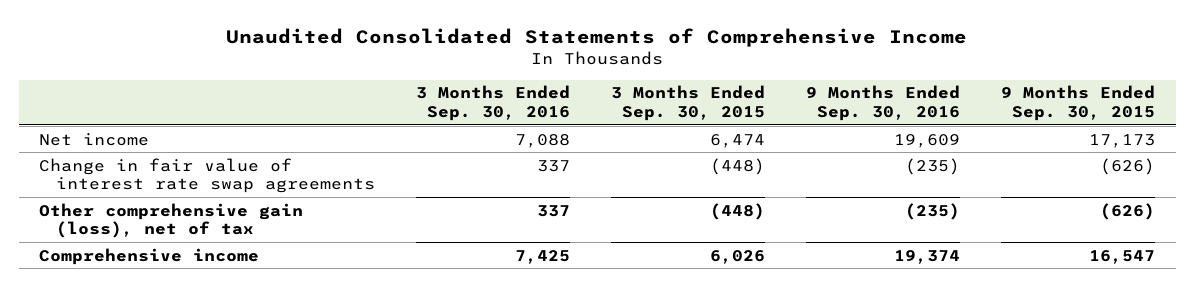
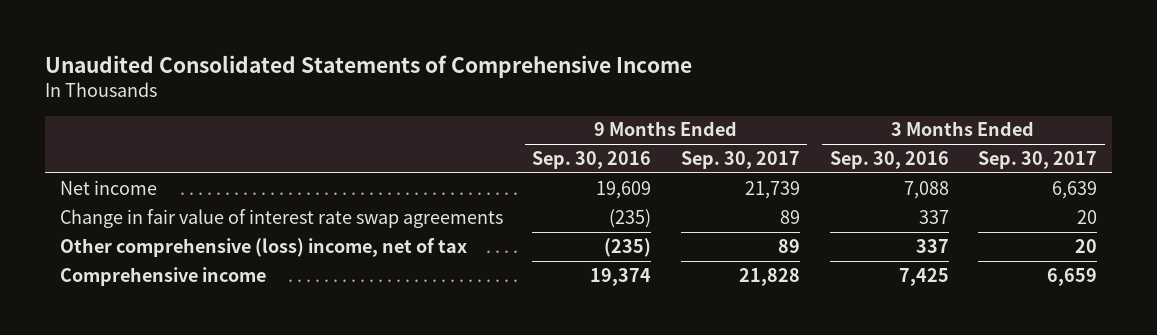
[611,85,766,122] 3 Months Ended Sep. 30, 2015 -> none
[1001,85,1156,122] 9 Months Ended Sep. 30, 2015 -> none
none -> [680,151,800,170] Sep. 30, 2017
none -> [978,151,1098,170] Sep. 30, 2017
[39,202,304,239] Other comprehensive gain (loss), net of tax -> [59,237,467,257] Other comprehensive (loss) income, net of tax

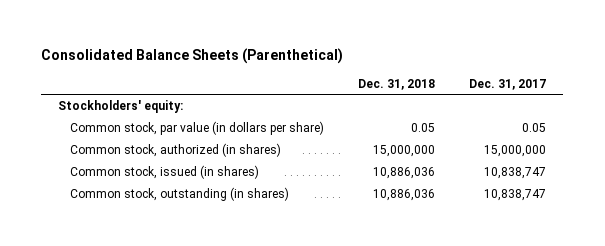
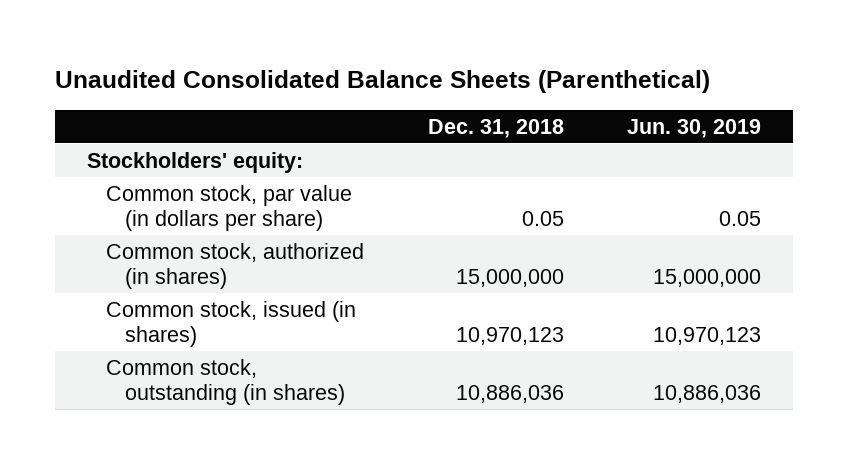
[41,48,344,65] Consolidated Balance Sheets (Parenthetical) -> [54,70,710,94] Unaudited Consolidated Balance Sheets (Parenthetical)
[469,78,547,90] Dec. 31, 2017 -> none
none -> [627,118,762,138] Jun. 30, 2019
[373,167,436,180] 10,886,036 -> [455,326,564,345] 10,970,123

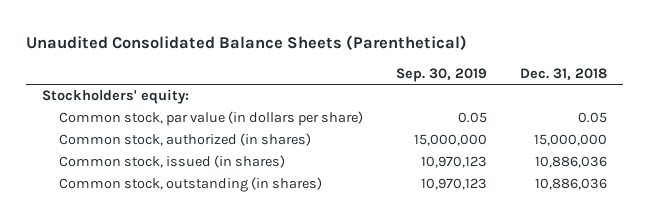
[627,118,762,138] Jun. 30, 2019 -> none
none -> [395,68,487,83] Sep. 30, 2019
[455,326,564,345] 10,970,123 -> [534,156,607,169] 10,886,036

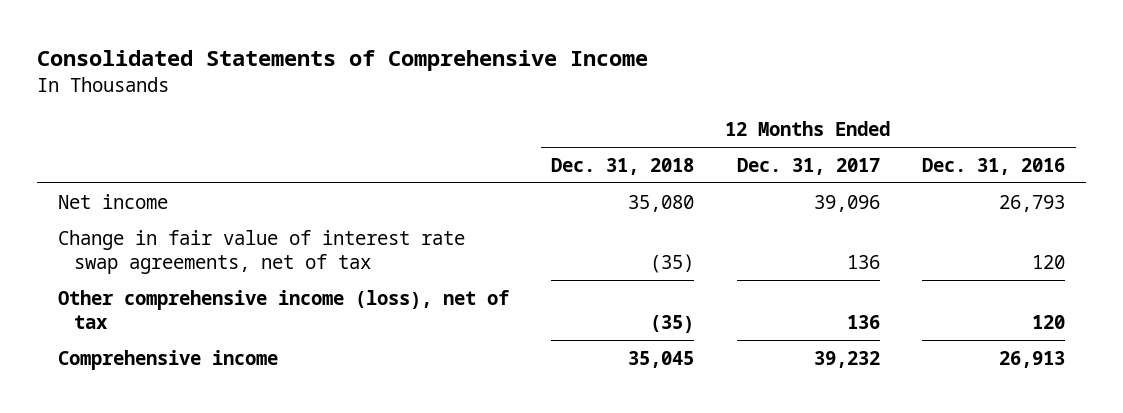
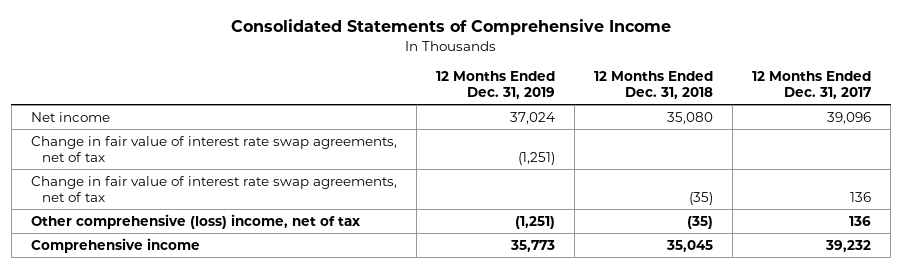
[922,157,1066,175] Dec. 31, 2016 -> none
none -> [435,71,555,100] 12 Months Ended Dec. 31, 2019
none -> [30,135,397,162] Change in fair value of interest rate swap agreements, net of tax
[57,289,510,329] Other comprehensive income (loss), net of tax -> [30,213,360,229] Other comprehensive (loss) income, net of tax

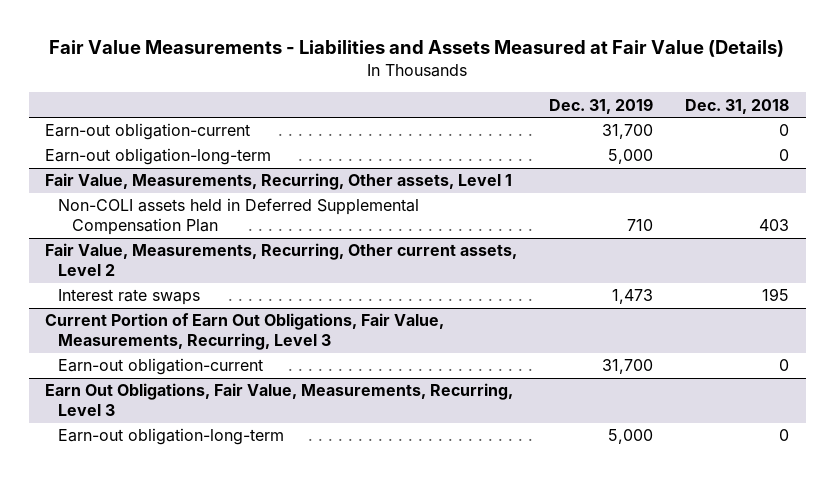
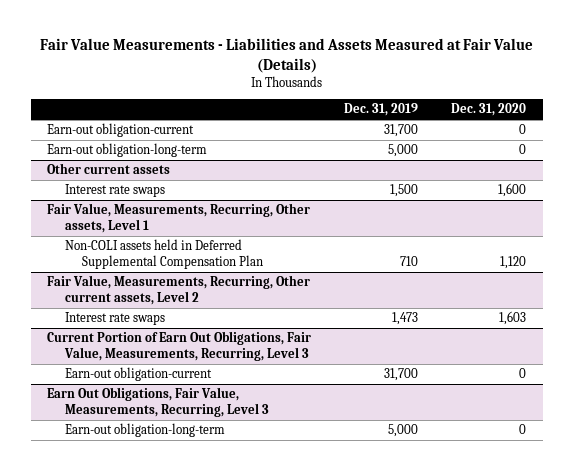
[685,98,790,114] Dec. 31, 2018 -> none
none -> [451,103,527,117] Dec. 31, 2020
none -> [47,163,171,175] Other current assets
none -> [64,184,165,198] Interest rate swaps

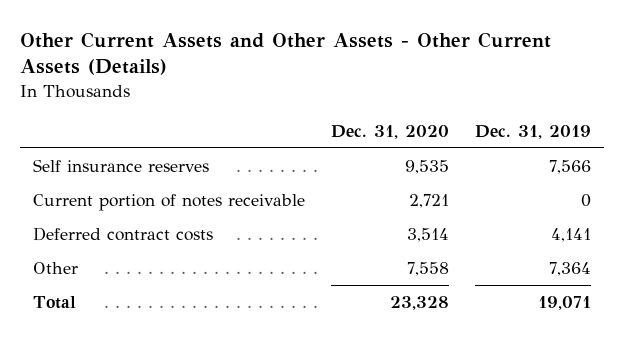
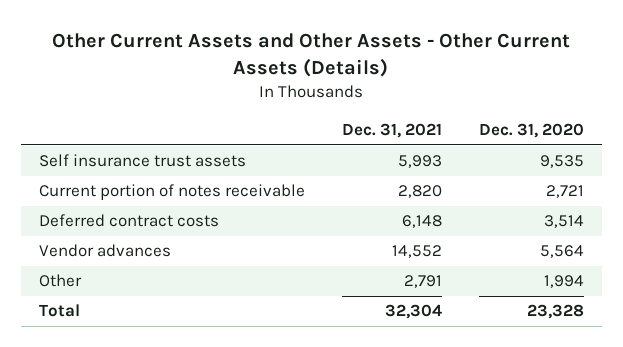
[474,125,591,140] Dec. 31, 2019 -> none
none -> [341,122,442,138] Dec. 31, 2021
[32,158,209,172] Self insurance reserves -> [39,154,247,168] Self insurance trust assets
none -> [39,244,172,258] Vendor advances
[406,261,449,276] 7,558 -> [543,275,584,289] 1,994

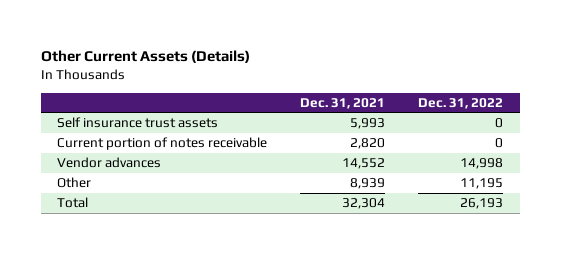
[52,33,571,78] Other Current Assets and Other Assets - Other Current Assets (Details) -> [40,50,250,64] Other Current Assets (Details)
[478,122,584,138] Dec. 31, 2020 -> none
none -> [418,97,504,109] Dec. 31, 2022
[39,214,220,228] Deferred contract costs -> none
[403,275,442,289] 2,791 -> [350,178,386,190] 8,939

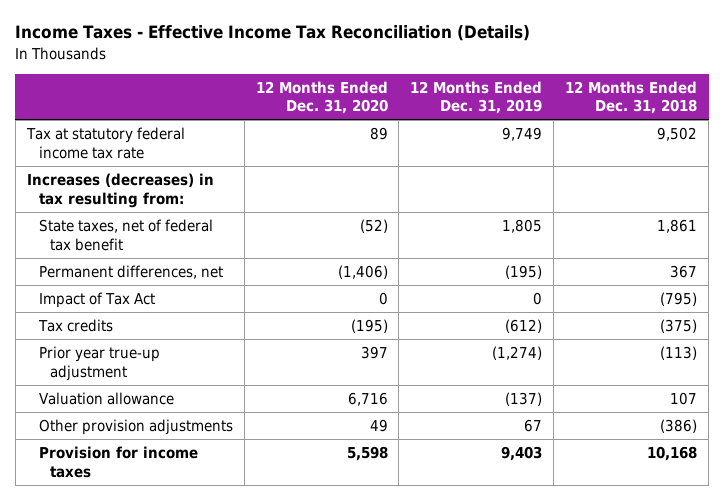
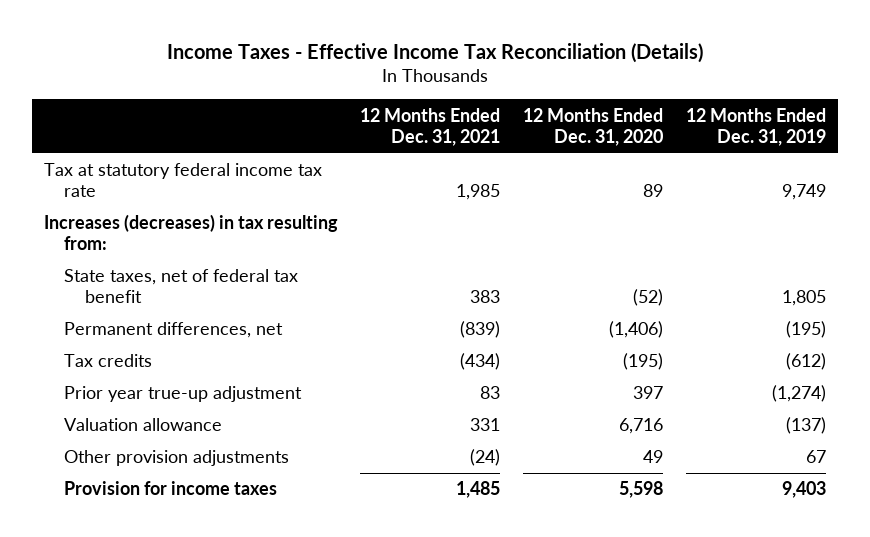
[565,80,698,115] 12 Months Ended Dec. 31, 2018 -> none
none -> [360,107,501,146] 12 Months Ended Dec. 31, 2021
[38,292,155,309] Impact of Tax Act -> none

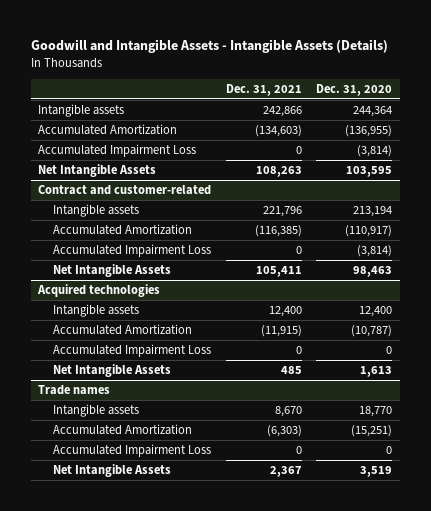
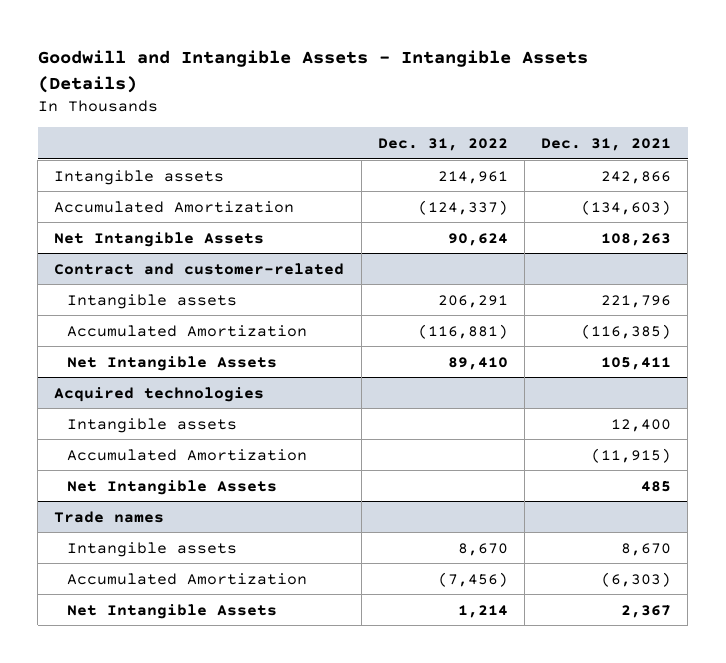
[316,83,393,96] Dec. 31, 2020 -> none
none -> [377,137,508,151] Dec. 31, 2022
[38,143,197,157] Accumulated Impairment Loss -> none
[53,243,212,257] Accumulated Impairment Loss -> none
[53,343,212,357] Accumulated Impairment Loss -> none
[53,443,212,457] Accumulated Impairment Loss -> none

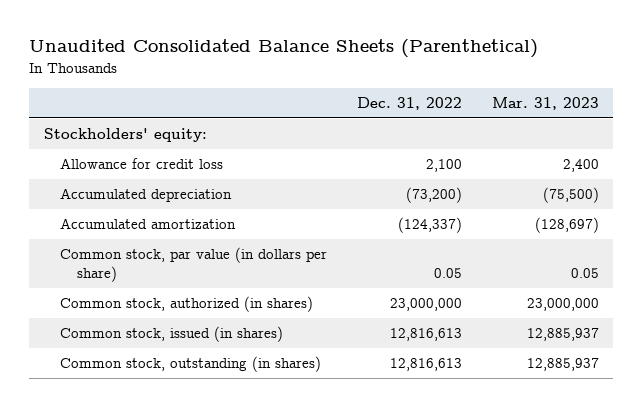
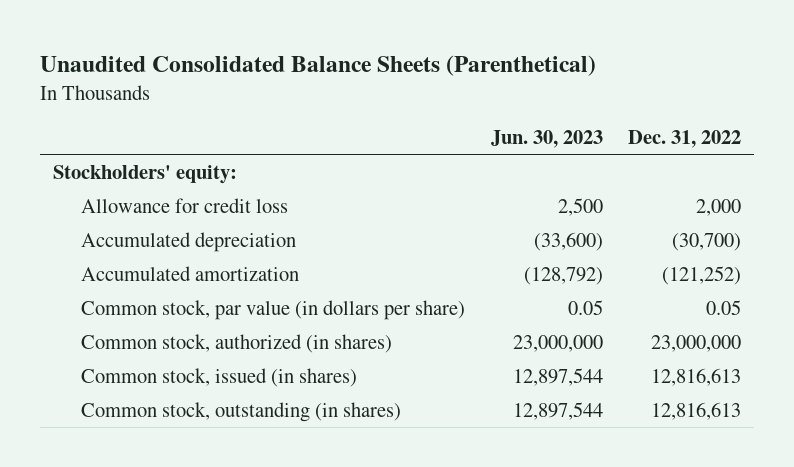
[491,96,599,110] Mar. 31, 2023 -> none
none -> [490,130,603,149] Jun. 30, 2023
[425,159,462,173] 2,100 -> [696,198,742,216] 2,000
[405,187,462,204] (73,200) -> [672,232,742,251] (30,700)
[397,217,462,234] (124,337) -> [662,265,742,285] (121,252)

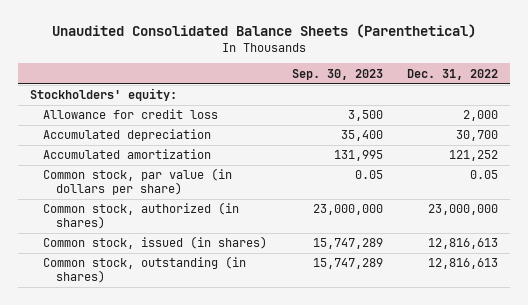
[490,130,603,149] Jun. 30, 2023 -> none
none -> [291,68,383,80] Sep. 30, 2023
[672,232,742,251] (30,700) -> [455,130,498,142] 30,700
[662,265,742,285] (121,252) -> [448,150,498,162] 121,252

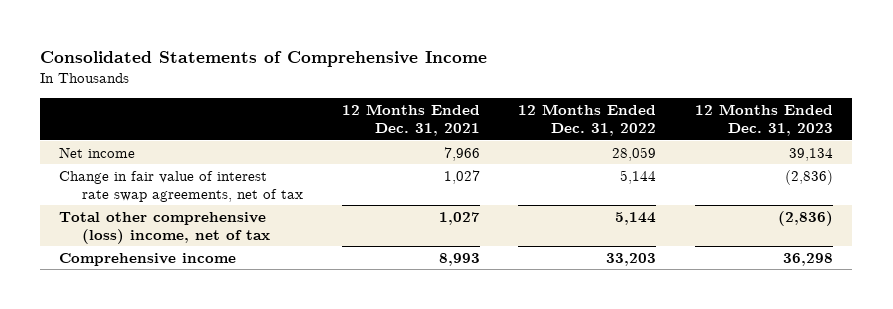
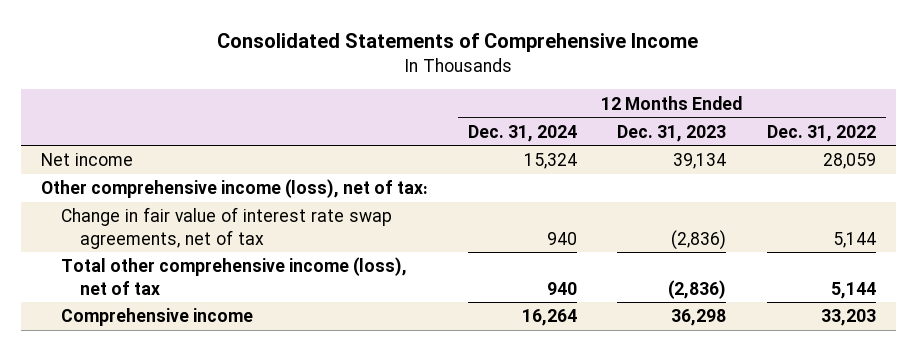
[341,104,480,137] 12 Months Ended Dec. 31, 2021 -> none
none -> [468,124,578,142] Dec. 31, 2024
none -> [40,179,428,199] Other comprehensive income (loss), net of tax:
[59,211,271,244] Total other comprehensive (loss) income, net of tax -> [60,257,407,295] Total other comprehensive income (loss), net of tax

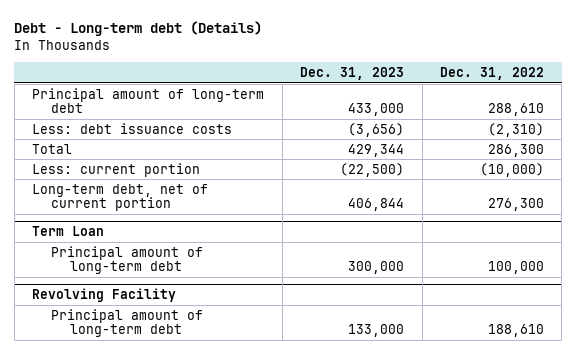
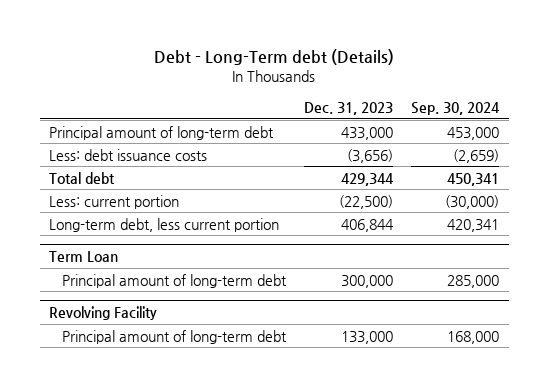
[14,21,263,37] Debt - Long-term debt (Details) -> [154,49,395,66] Debt - Long-Term debt (Details)
[440,66,545,80] Dec. 31, 2022 -> none
none -> [411,102,501,116] Sep. 30, 2024
[32,143,73,154] Total -> [49,171,116,184] Total debt
[32,183,209,212] Long-term debt, net of current portion -> [49,217,280,232] Long-term debt, less current portion

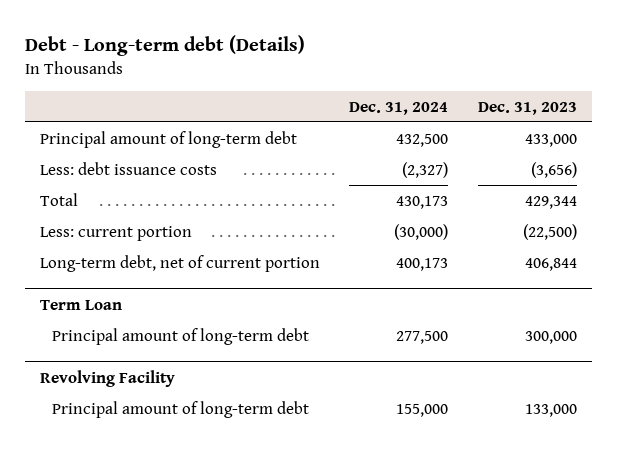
[154,49,395,66] Debt - Long-Term debt (Details) -> [24,35,305,57] Debt - Long-term debt (Details)
[411,102,501,116] Sep. 30, 2024 -> none
none -> [349,101,449,115] Dec. 31, 2024
[49,171,116,184] Total debt -> [39,192,78,206] Total
[49,217,280,232] Long-term debt, less current portion -> [39,254,320,272] Long-term debt, net of current portion

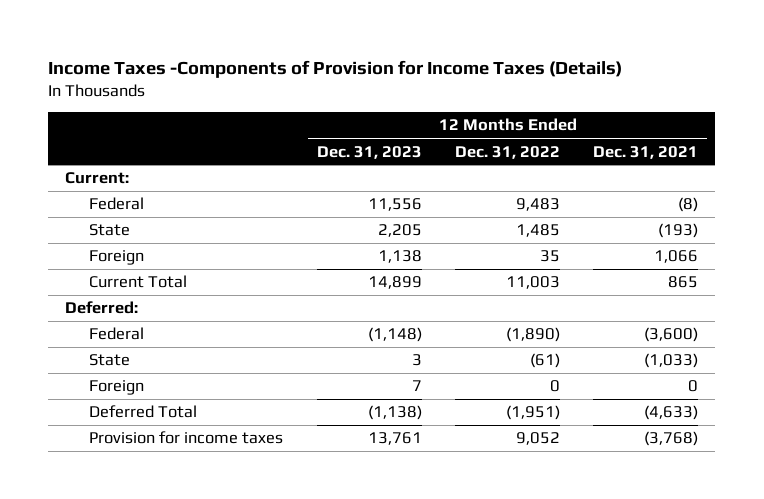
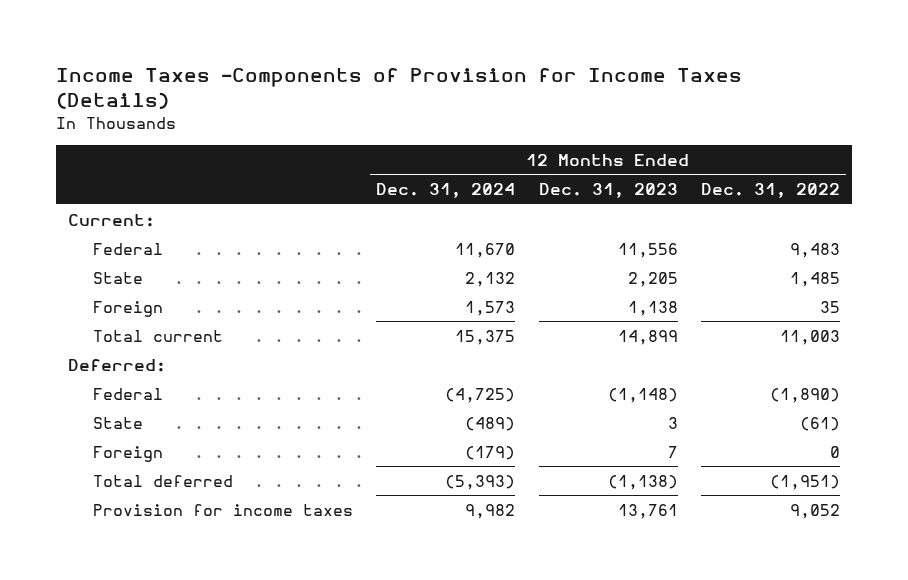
[593,145,699,159] Dec. 31, 2021 -> none
none -> [376,183,516,199] Dec. 31, 2024
[89,275,188,289] Current Total -> [92,329,223,342] Total current
[89,405,198,419] Deferred Total -> [92,474,233,487] Total deferred

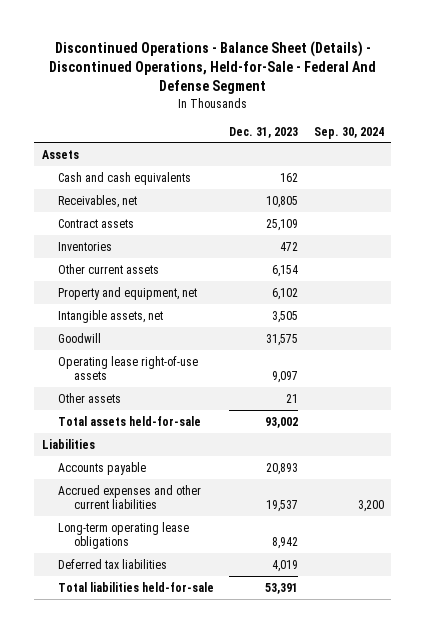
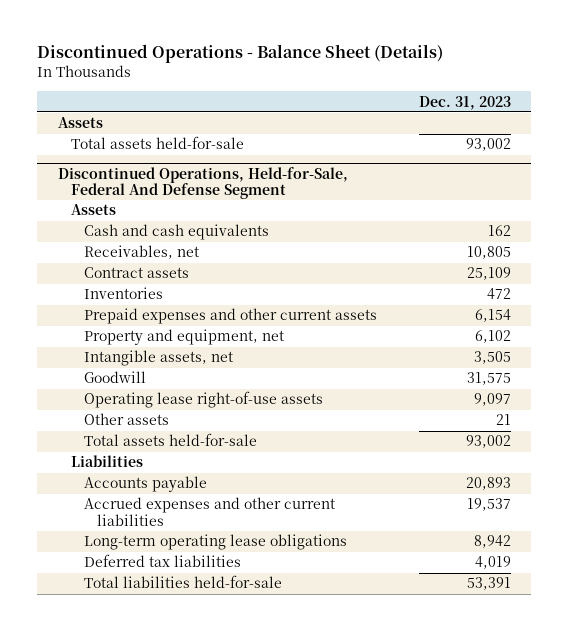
[48,41,376,95] Discontinued Operations - Balance Sheet (Details) - Discontinued Operations, Held-for-Sale - Federal And Defense Segment -> [36,44,443,64] Discontinued Operations - Balance Sheet (Details)
[313,126,384,139] Sep. 30, 2024 -> none
none -> [70,136,244,150] Total assets held-for-sale
none -> [57,166,348,199] Discontinued Operations, Held-for-Sale, Federal And Defense Segment
none -> [70,204,116,216] Assets
[58,263,160,274] Other current assets -> [83,308,377,325] Prepaid expenses and other current assets

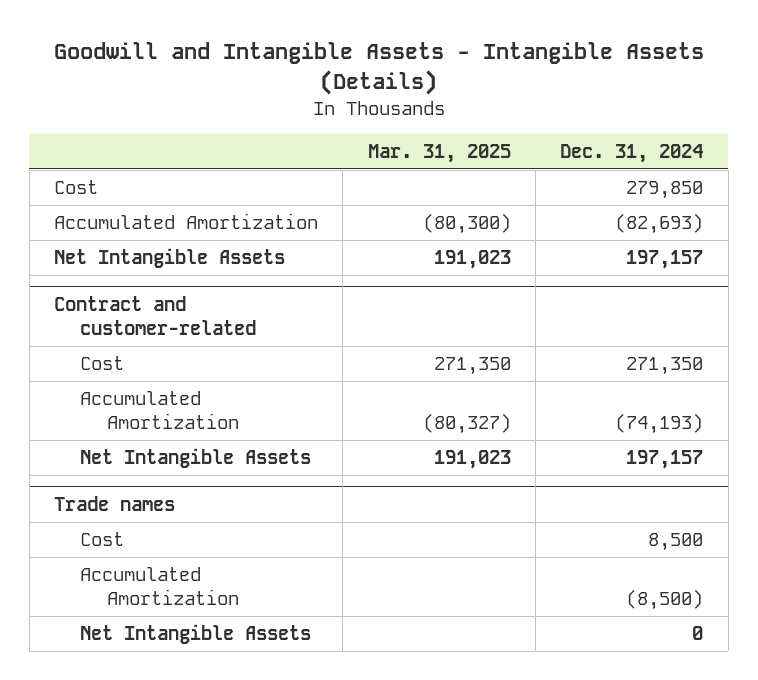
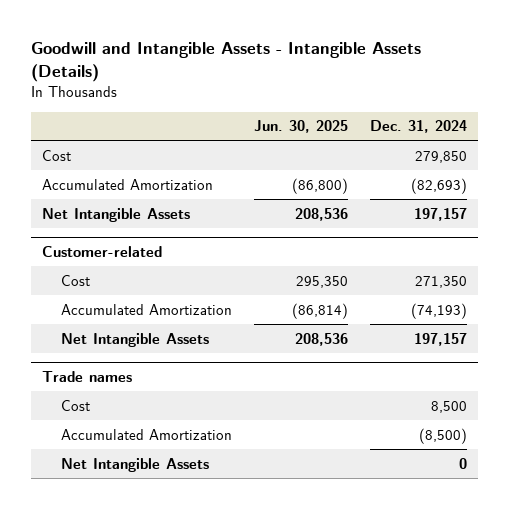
[367,144,511,164] Mar. 31, 2025 -> none
none -> [253,120,348,134] Jun. 30, 2025
[54,296,257,336] Contract and customer-related -> [42,246,163,258] Customer-related

